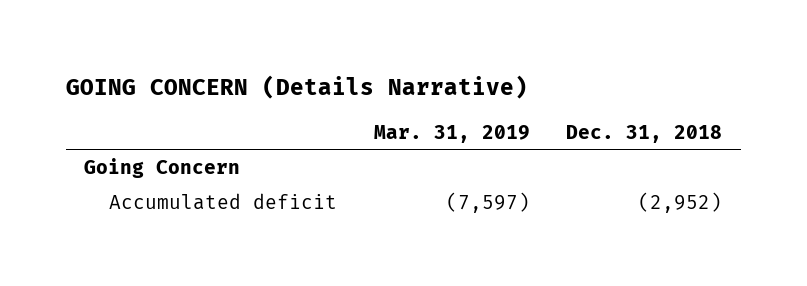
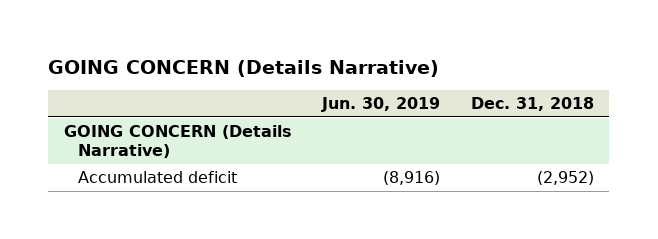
[373,124,530,143] Mar. 31, 2019 -> none
none -> [321,97,441,113] Jun. 30, 2019
[84,158,241,179] Going Concern -> [63,125,292,159] GOING CONCERN (Details Narrative)

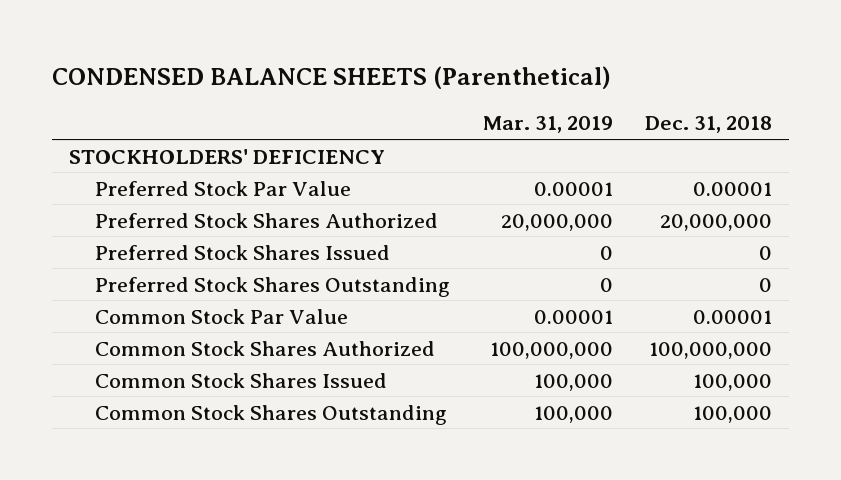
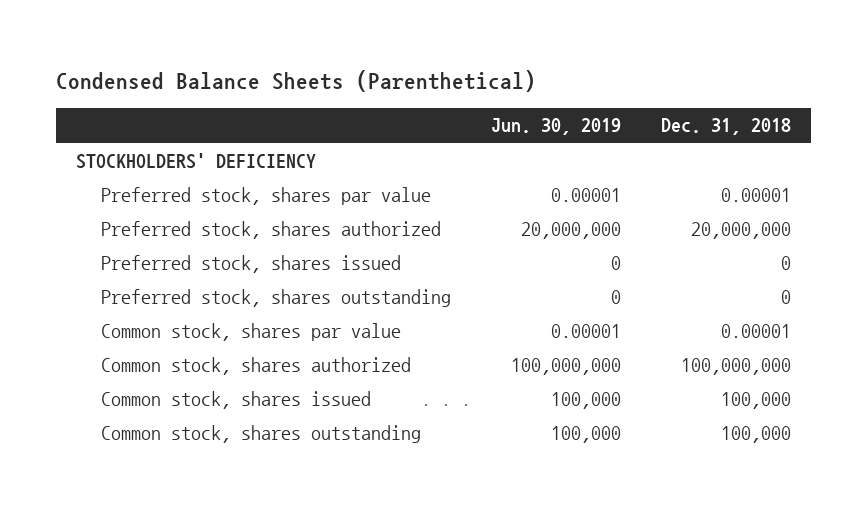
[52,66,612,90] CONDENSED BALANCE SHEETS (Parenthetical) -> [56,69,537,92] Condensed Balance Sheets (Parenthetical)
[482,116,613,134] Mar. 31, 2019 -> none
none -> [491,118,622,136] Jun. 30, 2019
[95,180,352,196] Preferred Stock Par Value -> [101,186,432,205] Preferred stock, shares par value
[95,212,439,228] Preferred Stock Shares Authorized -> [101,220,442,239] Preferred stock, shares authorized
[95,244,391,260] Preferred Stock Shares Issued -> [101,254,402,273] Preferred stock, shares issued
[95,276,451,297] Preferred Stock Shares Outstanding -> [101,288,452,307] Preferred stock, shares outstanding
[95,308,349,324] Common Stock Par Value -> [101,322,402,341] Common stock, shares par value
[95,340,436,356] Common Stock Shares Authorized -> [101,356,412,375] Common stock, shares authorized
[95,372,388,388] Common Stock Shares Issued -> [101,390,372,409] Common stock, shares issued
[95,404,448,425] Common Stock Shares Outstanding -> [101,424,422,443] Common stock, shares outstanding

